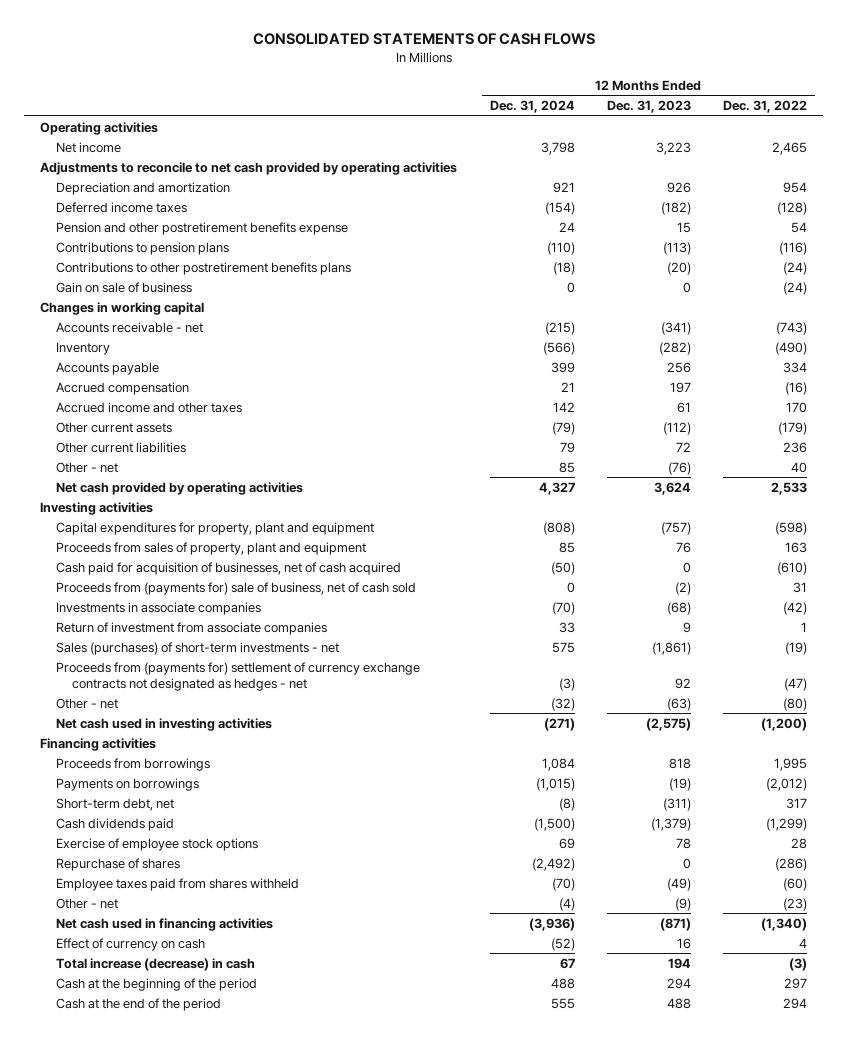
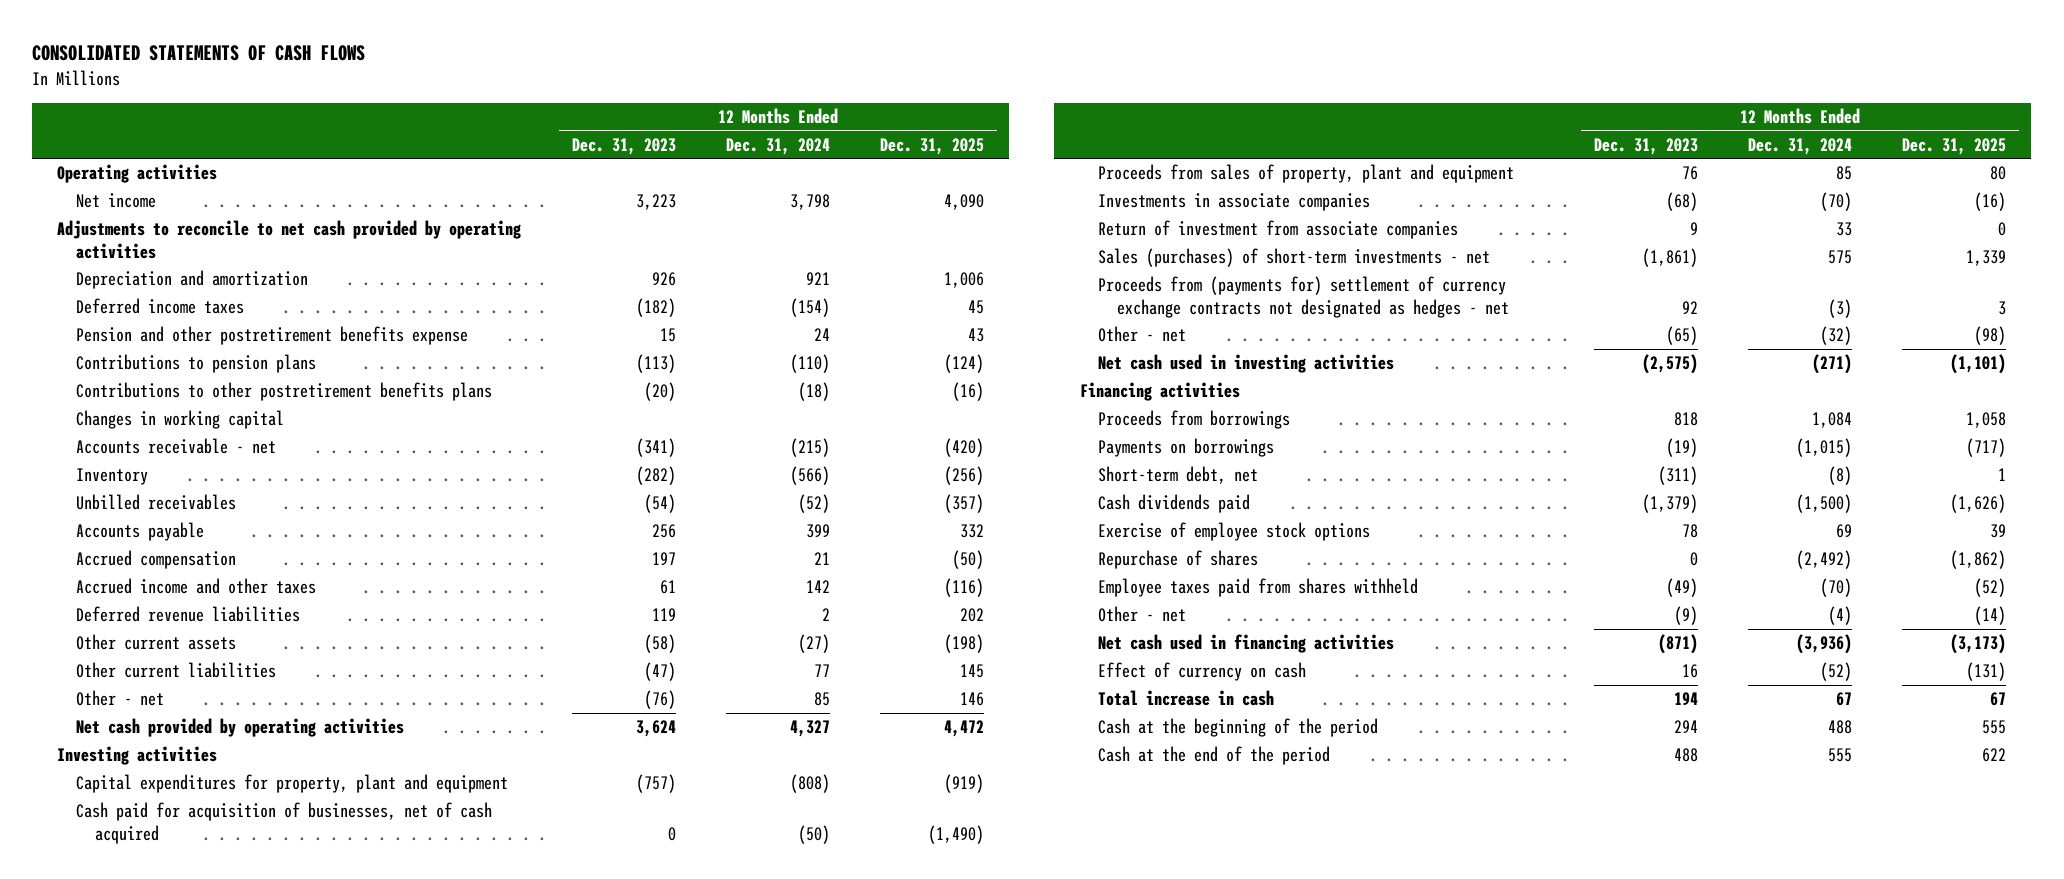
[723,100,808,114] Dec. 31, 2022 -> none
none -> [880,137,985,155] Dec. 31, 2025
[56,281,193,293] Gain on sale of business -> none
none -> [75,494,236,511] Unbilled receivables
none -> [75,606,300,623] Deferred revenue liabilities
[551,421,575,435] (79) -> [797,634,830,654] (27)
[662,421,691,435] (112) -> [643,634,676,654] (58)
[559,441,575,453] 79 -> [813,664,830,678] 77
[675,441,691,452] 72 -> [643,662,676,682] (47)
[56,581,417,595] Proceeds from (payments for) sale of business, net of cash sold -> none
[56,541,367,555] Proceeds from sales of property, plant and equipment -> [1098,164,1515,184] Proceeds from sales of property, plant and equipment
[666,697,691,711] (63) -> [1665,326,1698,346] (65)
[56,957,256,971] Total increase (decrease) in cash -> [1098,690,1275,707] Total increase in cash

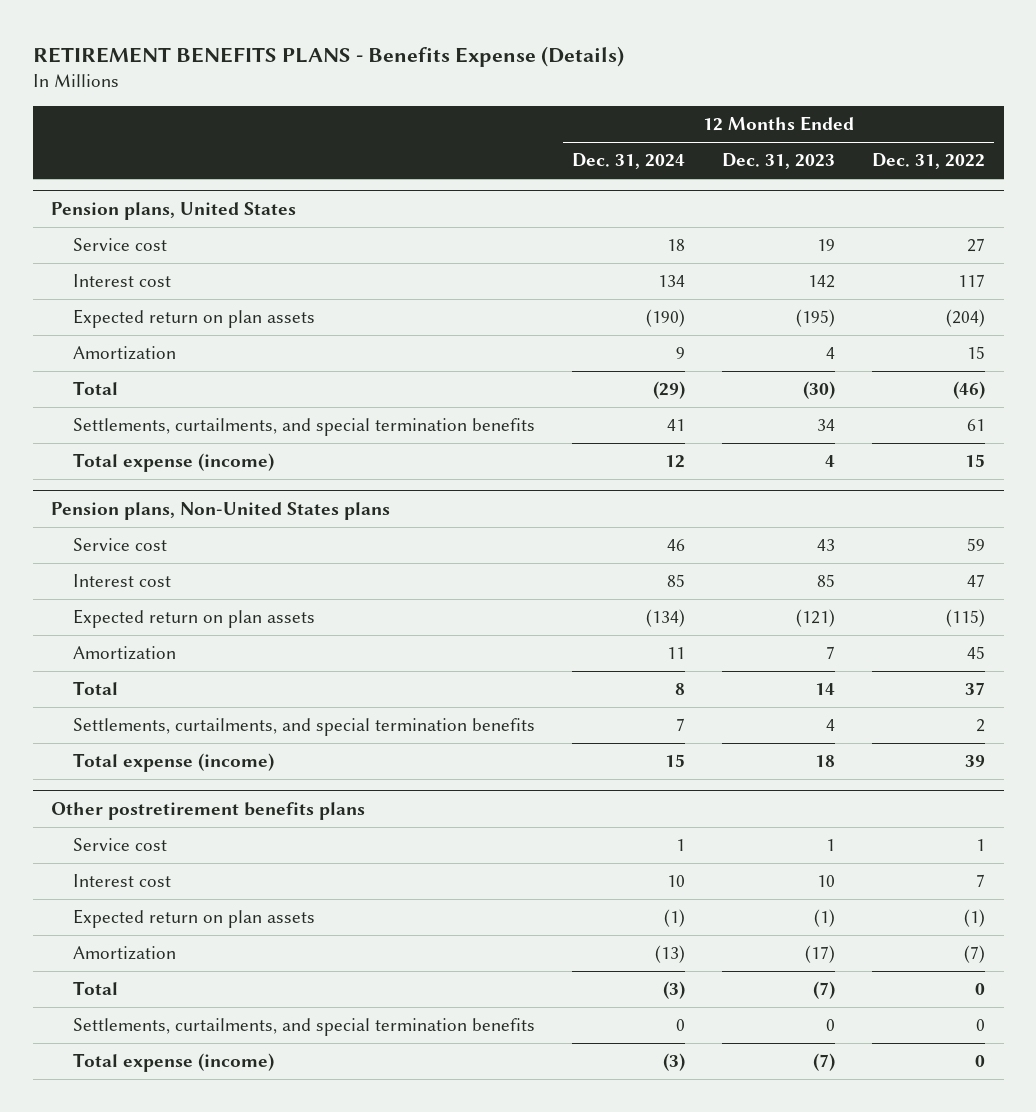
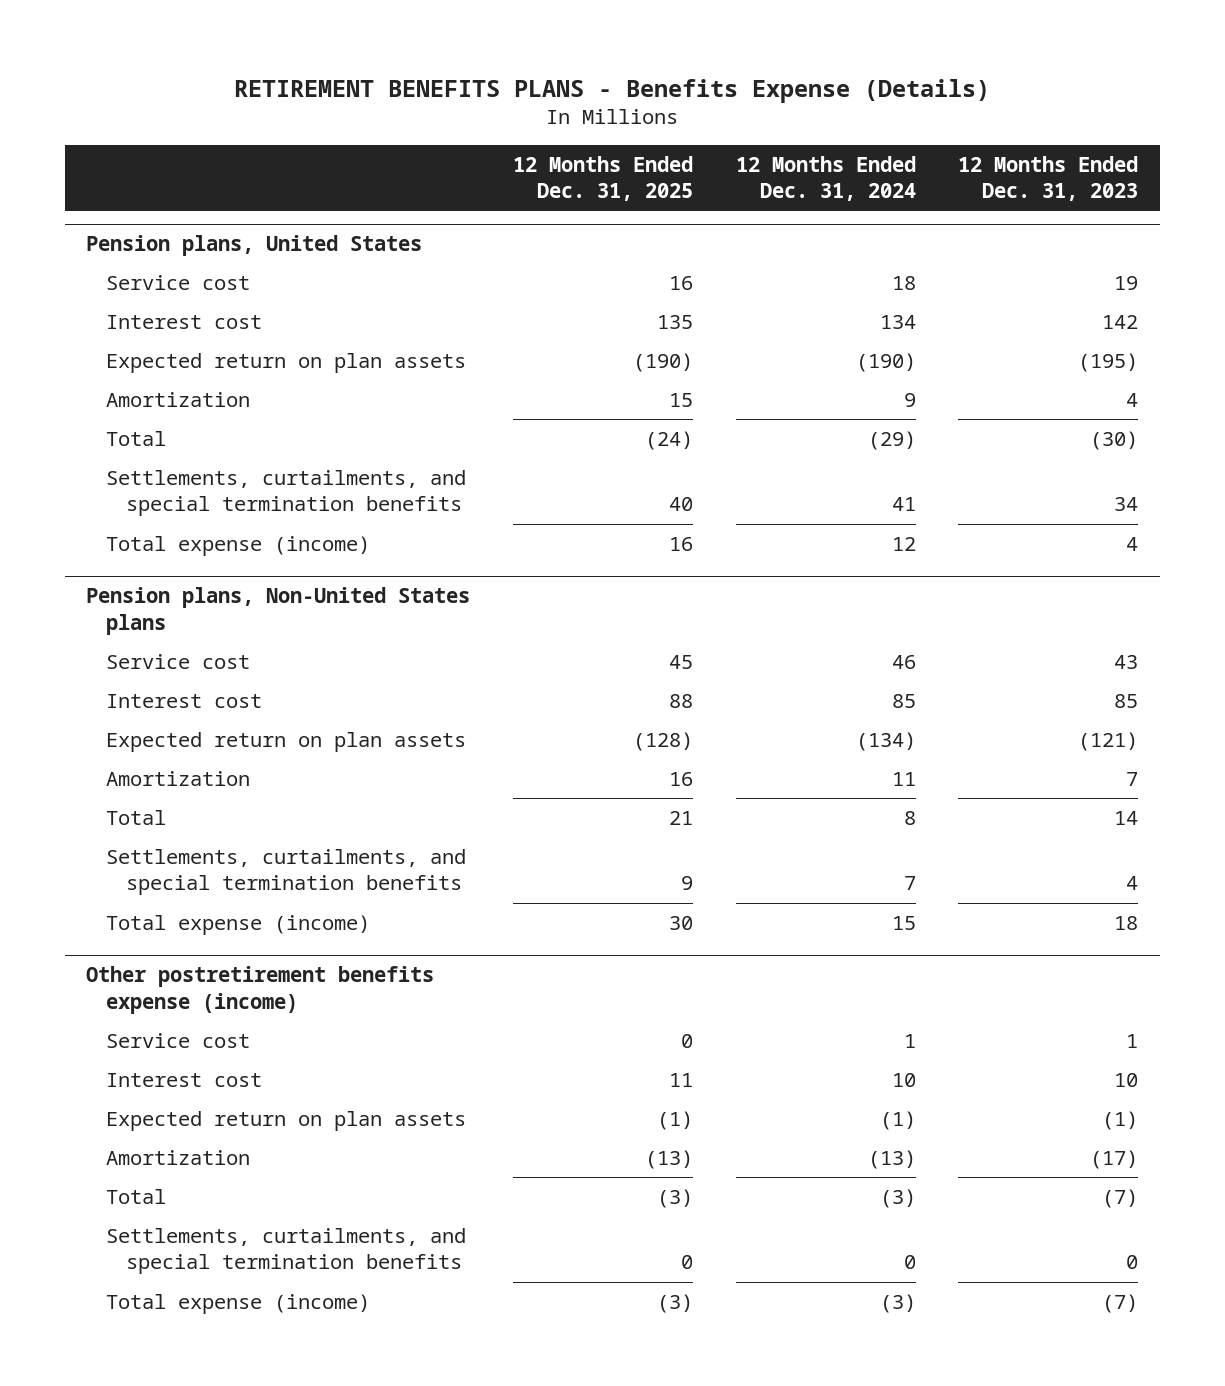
[872,153,986,170] Dec. 31, 2022 -> none
none -> [512,155,693,202] 12 Months Ended Dec. 31, 2025
[51,801,366,820] Other postretirement benefits plans -> [86,966,435,1014] Other postretirement benefits expense (income)

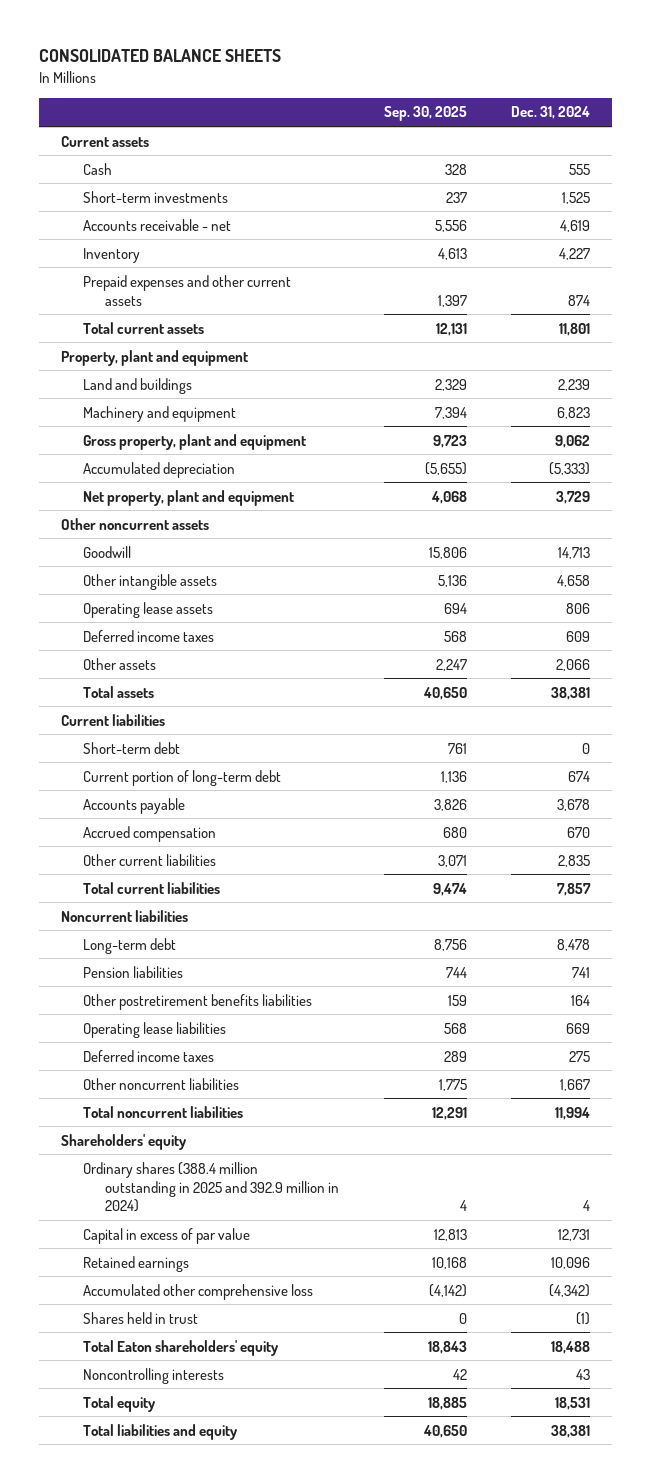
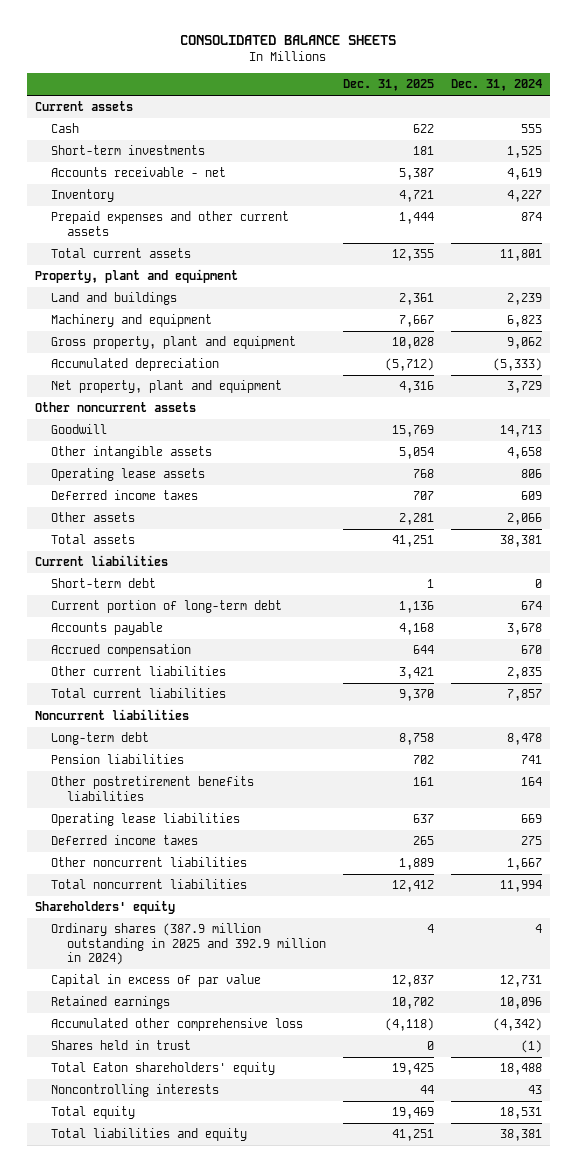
[383,106,467,122] Sep. 30, 2025 -> none
none -> [342,79,434,92] Dec. 31, 2025
[83,1161,340,1213] Ordinary shares (388.4 million outstanding in 2025 and 392.9 million in 2024) -> [50,923,326,966] Ordinary shares (387.9 million outstanding in 2025 and 392.9 million in 2024)

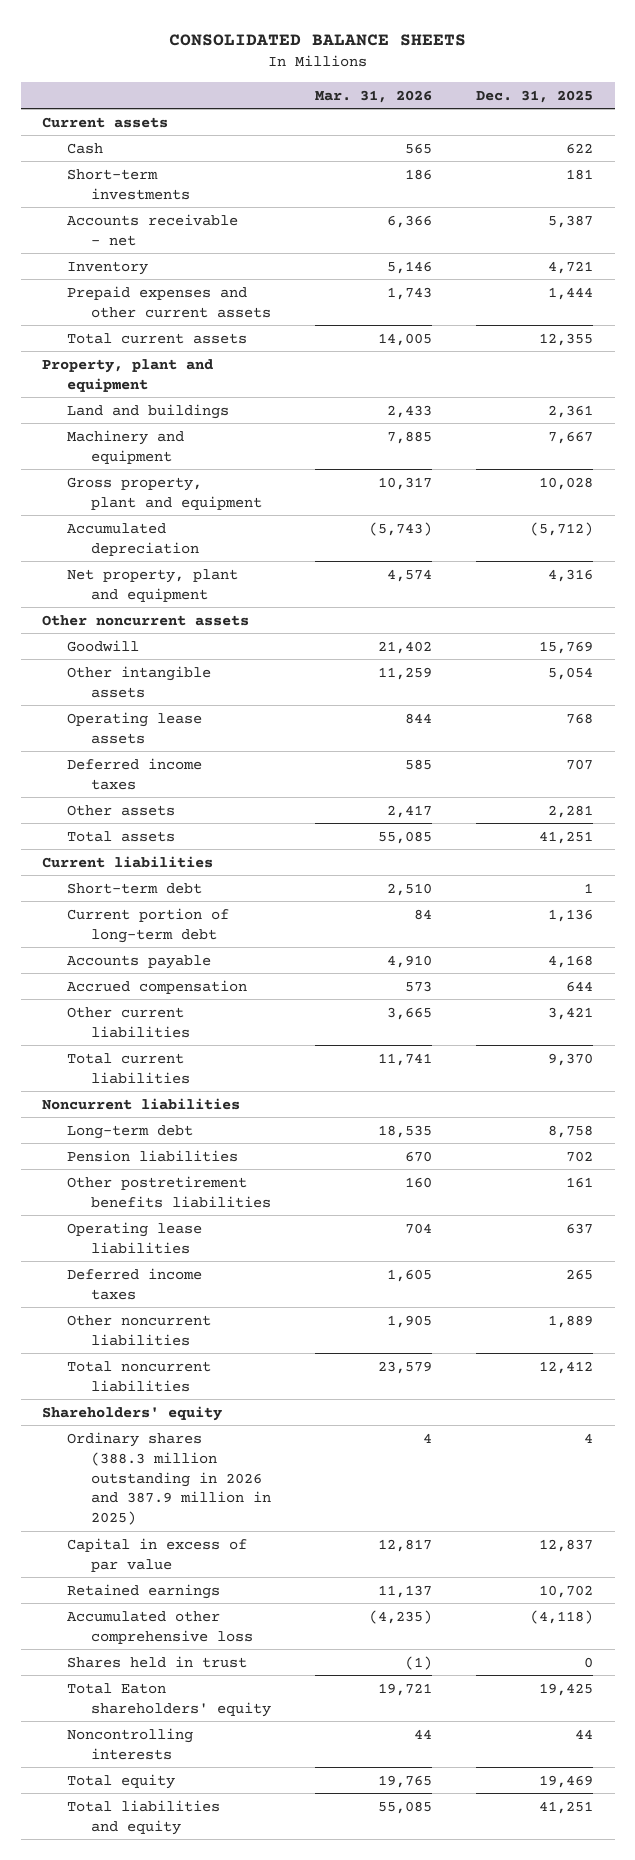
[450,79,542,92] Dec. 31, 2024 -> none
none -> [314,89,432,103] Mar. 31, 2026
[50,923,326,966] Ordinary shares (387.9 million outstanding in 2025 and 392.9 million in 2024) -> [66,1431,272,1526] Ordinary shares (388.3 million outstanding in 2026 and 387.9 million in 2025)

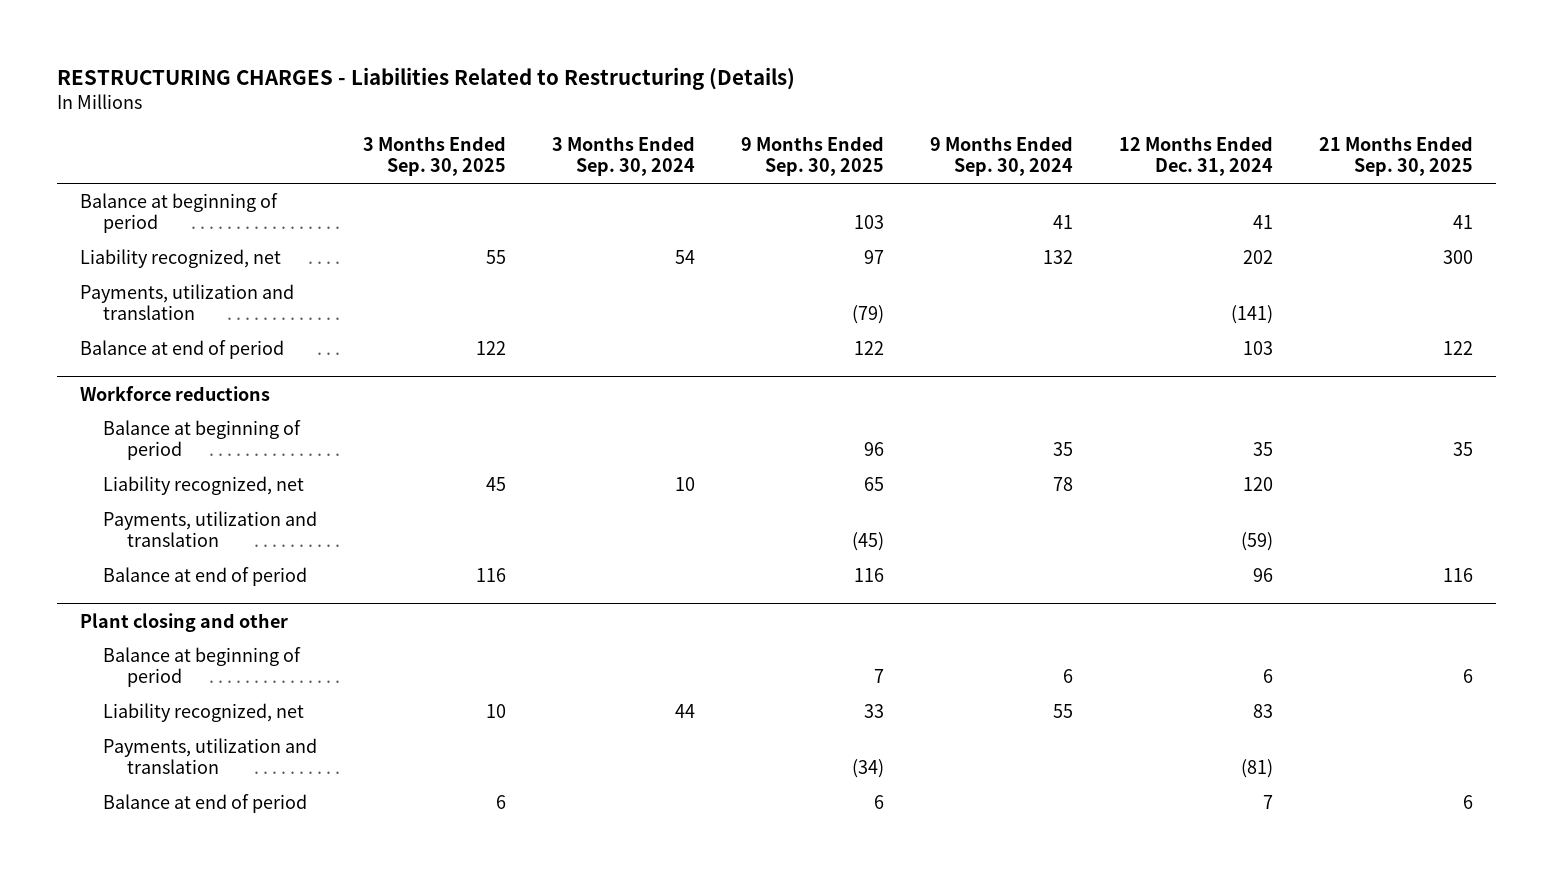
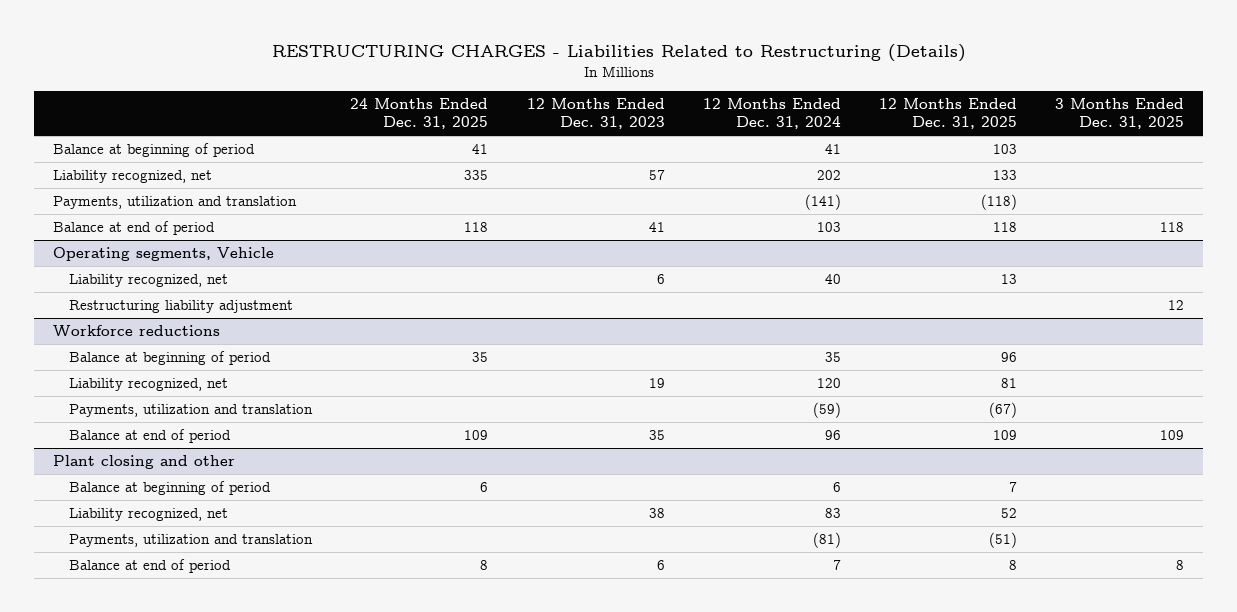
[363,135,507,177] 3 Months Ended Sep. 30, 2025 -> none
[552,135,696,177] 3 Months Ended Sep. 30, 2024 -> none
[741,135,885,177] 9 Months Ended Sep. 30, 2025 -> none
[930,135,1074,177] 9 Months Ended Sep. 30, 2024 -> none
[1319,135,1474,177] 21 Months Ended Sep. 30, 2025 -> none
none -> [350,98,489,130] 24 Months Ended Dec. 31, 2025
none -> [526,98,665,130] 12 Months Ended Dec. 31, 2023
none -> [878,98,1017,130] 12 Months Ended Dec. 31, 2025
none -> [1055,98,1185,130] 3 Months Ended Dec. 31, 2025
none -> [53,246,275,261] Operating segments, Vehicle
none -> [69,273,229,287] Liability recognized, net
none -> [69,299,294,313] Restructuring liability adjustment

